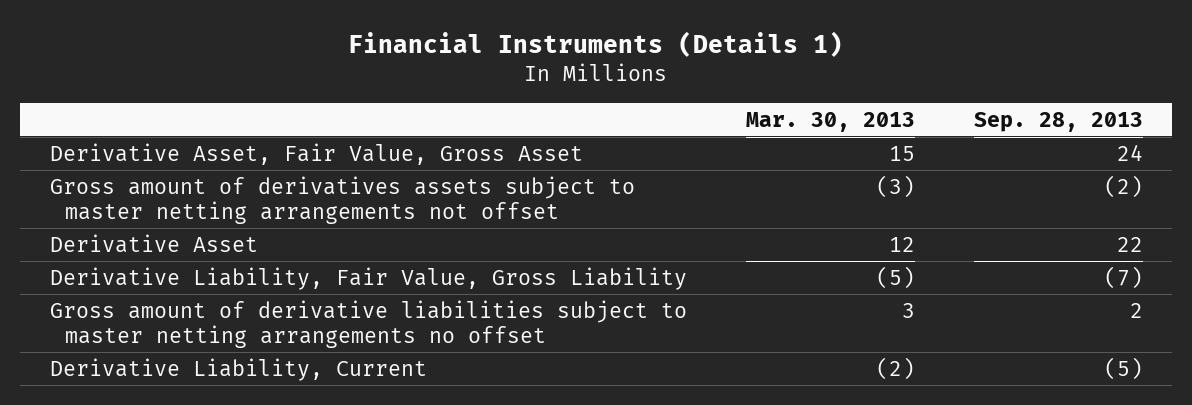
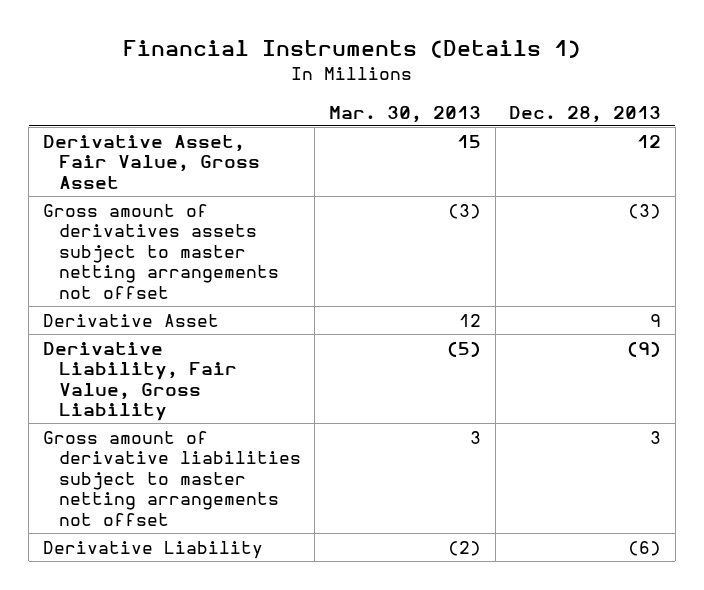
[973,111,1143,132] Sep. 28, 2013 -> none
none -> [509,105,662,123] Dec. 28, 2013
[49,300,687,349] Gross amount of derivative liabilities subject to master netting arrangements no offset -> [43,430,301,526] Gross amount of derivative liabilities subject to master netting arrangements not offset
[49,358,427,382] Derivative Liability, Current -> [43,540,264,559] Derivative Liability

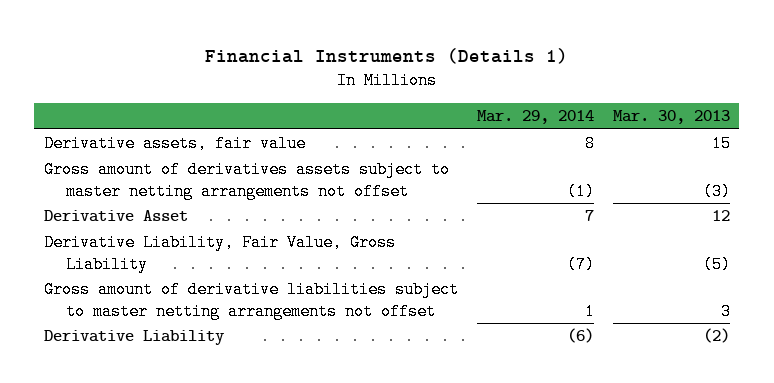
[509,105,662,123] Dec. 28, 2013 -> none
none -> [476,110,594,125] Mar. 29, 2014
[43,134,260,189] Derivative Asset, Fair Value, Gross Asset -> [43,135,306,153] Derivative assets, fair value

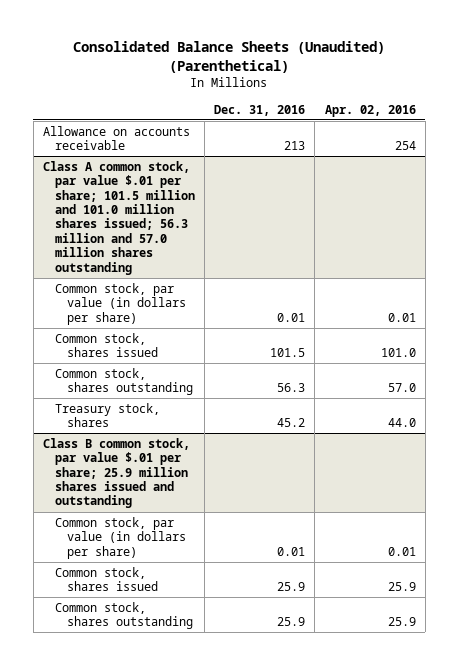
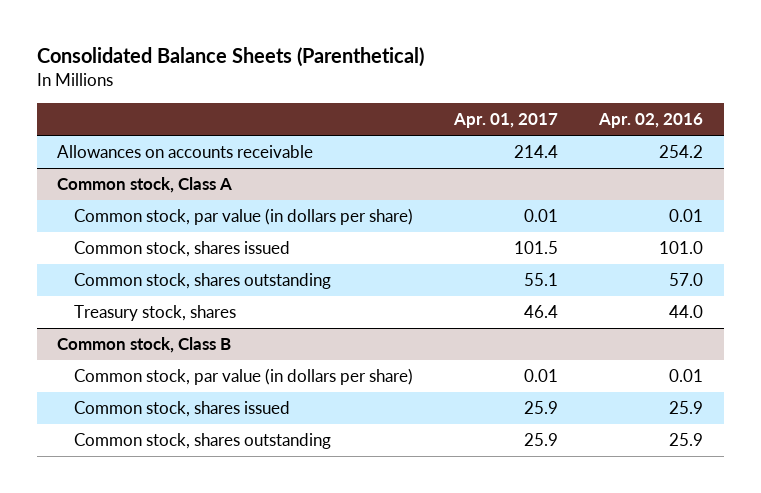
[73,41,386,73] Consolidated Balance Sheets (Unaudited) (Parenthetical) -> [36,47,424,68] Consolidated Balance Sheets (Parenthetical)
[214,104,306,116] Dec. 31, 2016 -> none
none -> [452,113,558,129] Apr. 01, 2017
[43,125,191,151] Allowance on accounts receivable -> [57,145,314,159] Allowances on accounts receivable
[394,141,416,151] 254 -> [659,145,704,159] 254.2
[43,160,195,275] Class A common stock, par value $.01 per share; 101.5 million and 101.0 million shares issued; 56.3 million and 57.0 million shares outstanding -> [57,177,233,194] Common stock, Class A
[43,437,191,509] Class B common stock, par value $.01 per share; 25.9 million shares issued and outstanding -> [57,337,232,354] Common stock, Class B

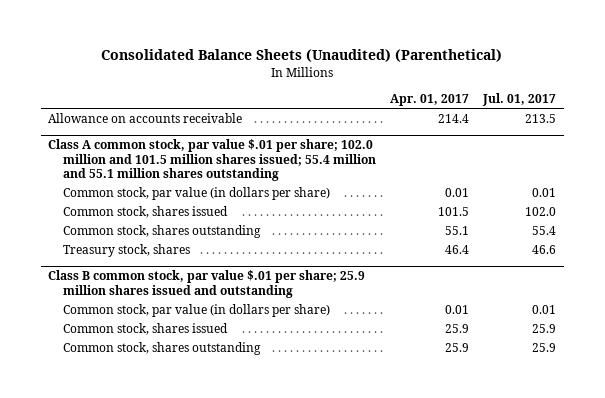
[36,47,424,68] Consolidated Balance Sheets (Parenthetical) -> [101,49,503,63] Consolidated Balance Sheets (Unaudited) (Parenthetical)
[598,113,704,129] Apr. 02, 2016 -> none
none -> [482,92,557,106] Jul. 01, 2017
[57,145,314,159] Allowances on accounts receivable -> [48,113,243,124] Allowance on accounts receivable
[57,177,233,194] Common stock, Class A -> [48,139,377,182] Class A common stock, par value $.01 per share; 102.0 million and 101.5 million shares issued; 55.4 million and 55.1 million shares outstanding
[57,337,232,354] Common stock, Class B -> [48,270,366,298] Class B common stock, par value $.01 per share; 25.9 million shares issued and outstanding

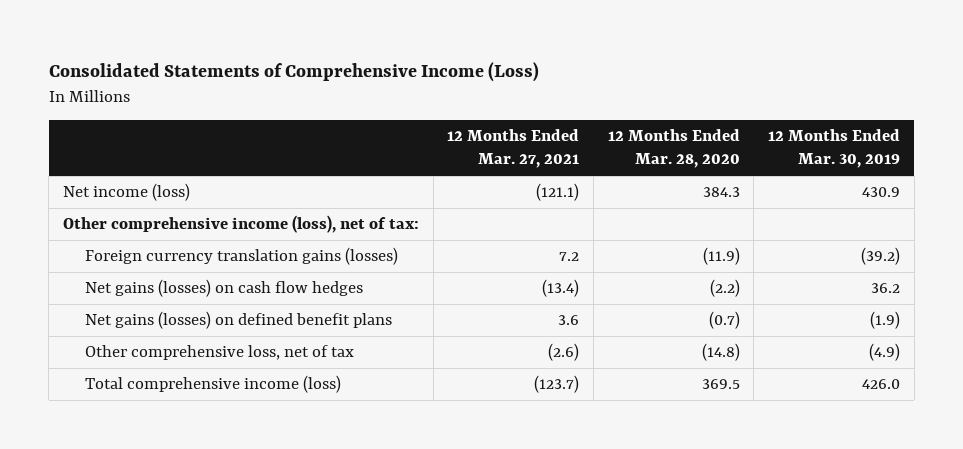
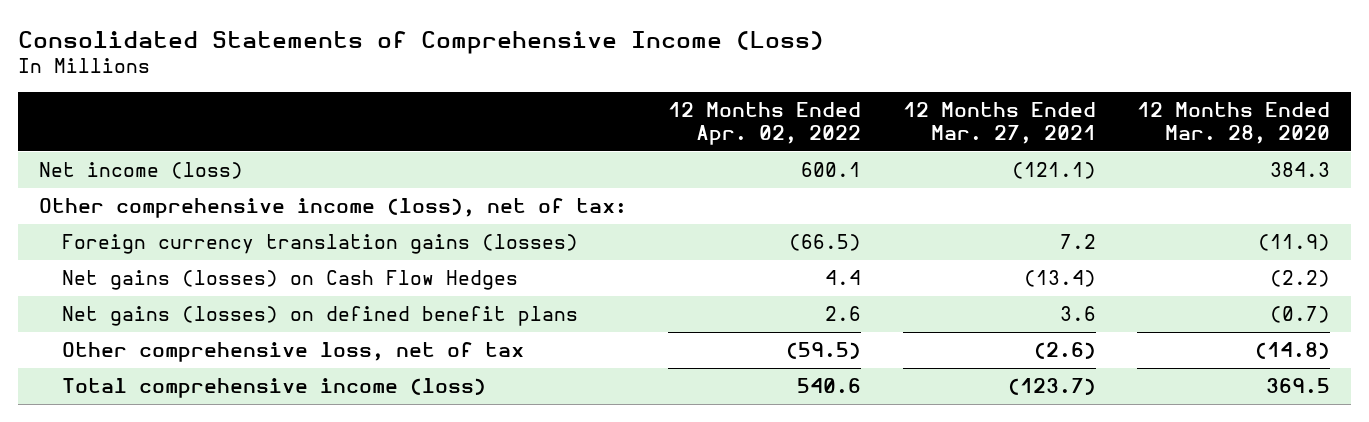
[768,129,901,169] 12 Months Ended Mar. 30, 2019 -> none
none -> [668,102,862,146] 12 Months Ended Apr. 02, 2022
[84,279,363,298] Net gains (losses) on cash flow hedges -> [61,270,518,291] Net gains (losses) on Cash Flow Hedges

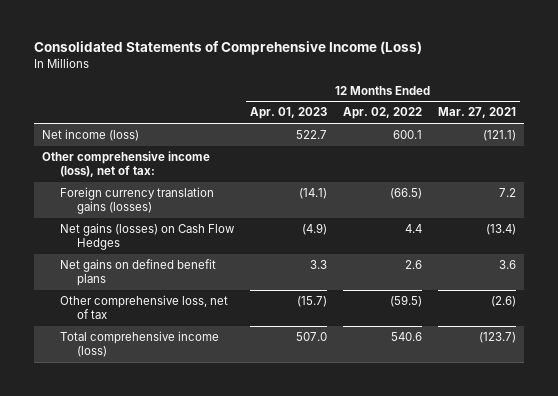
[1137,102,1331,145] 12 Months Ended Mar. 28, 2020 -> none
none -> [249,107,327,120] Apr. 01, 2023
[61,306,578,327] Net gains (losses) on defined benefit plans -> [59,259,216,286] Net gains on defined benefit plans

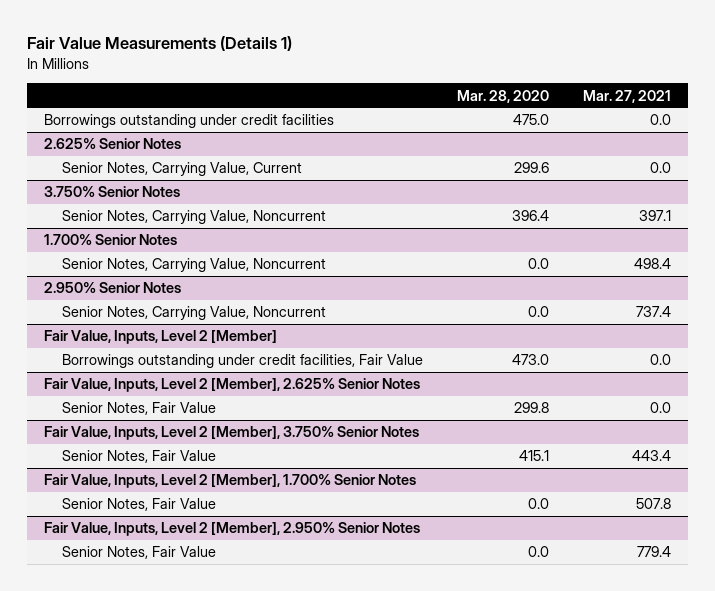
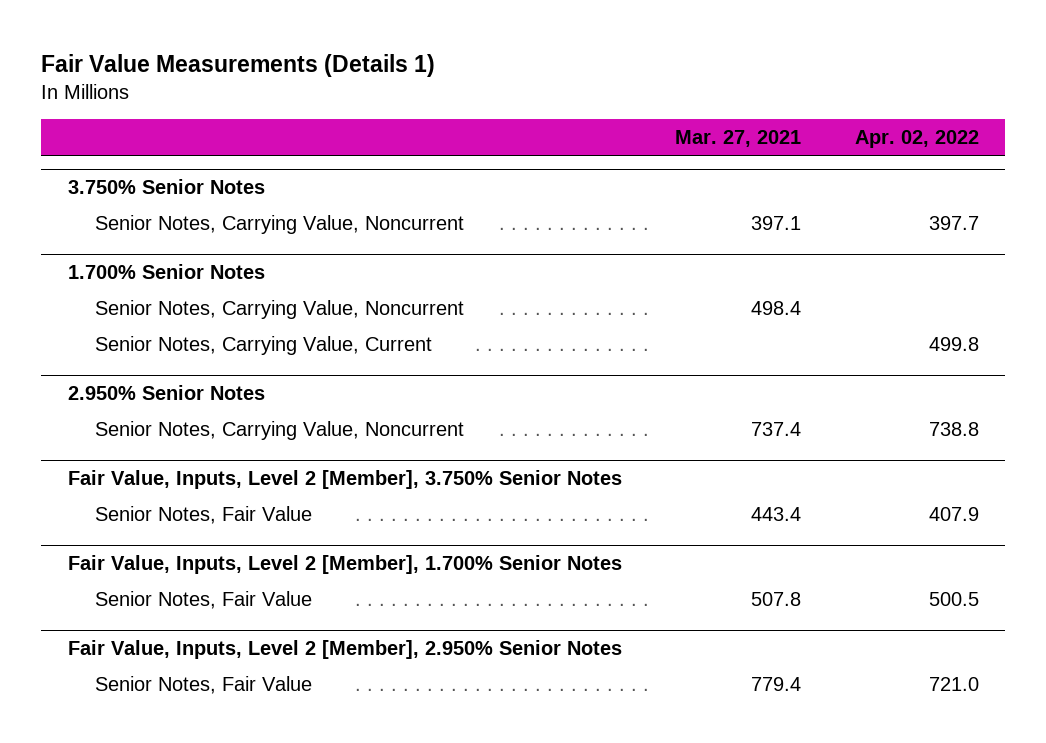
[457,89,550,103] Mar. 28, 2020 -> none
none -> [854,130,979,149] Apr. 02, 2022
[43,114,334,129] Borrowings outstanding under credit facilities -> none
[43,138,181,150] 2.625% Senior Notes -> none
[62,162,303,177] Senior Notes, Carrying Value, Current -> none
none -> [95,335,433,355] Senior Notes, Carrying Value, Current
[43,330,277,345] Fair Value, Inputs, Level 2 [Member] -> none
[62,354,424,369] Borrowings outstanding under credit facilities, Fair Value -> none
[43,378,420,393] Fair Value, Inputs, Level 2 [Member], 2.625% Senior Notes -> none
[62,402,217,416] Senior Notes, Fair Value -> none

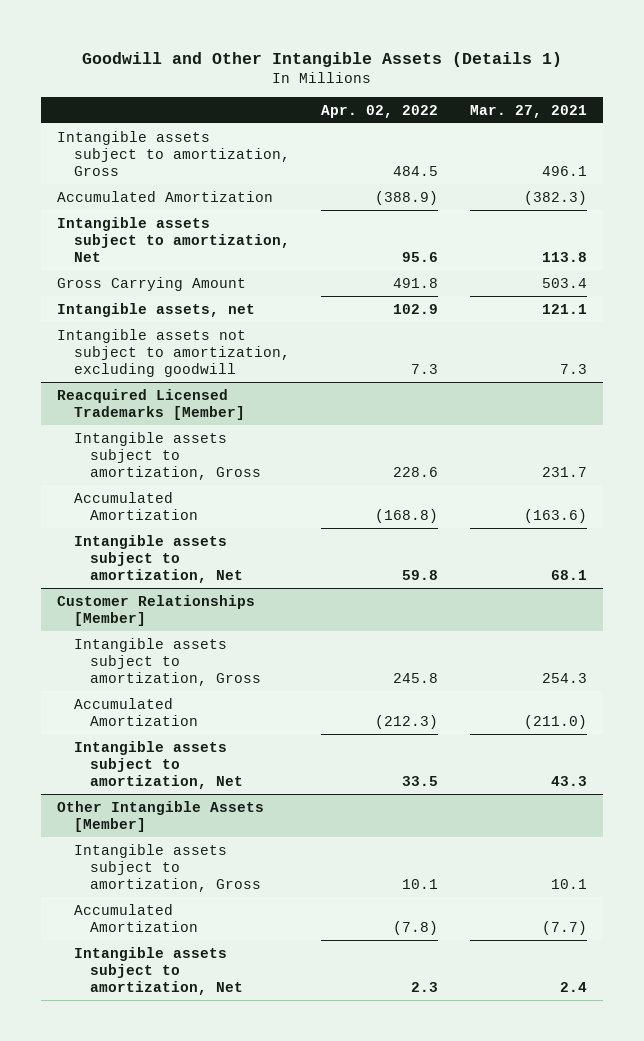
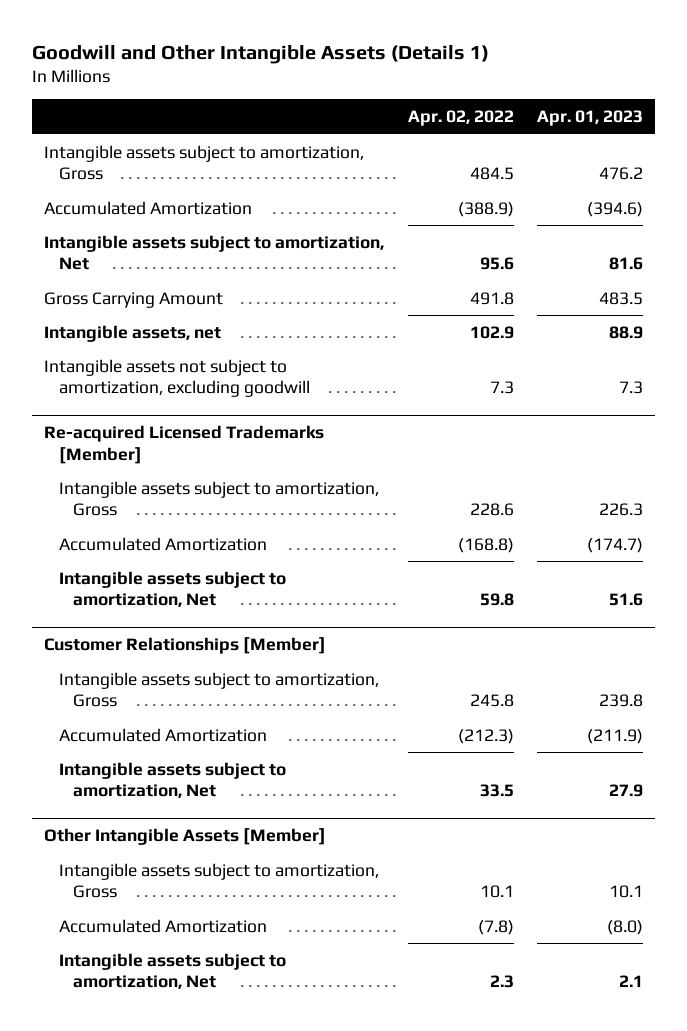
[470,104,588,118] Mar. 27, 2021 -> none
none -> [537,110,644,127] Apr. 01, 2023
[57,388,245,420] Reacquired Licensed Trademarks [Member] -> [43,425,324,465] Re-acquired Licensed Trademarks [Member]

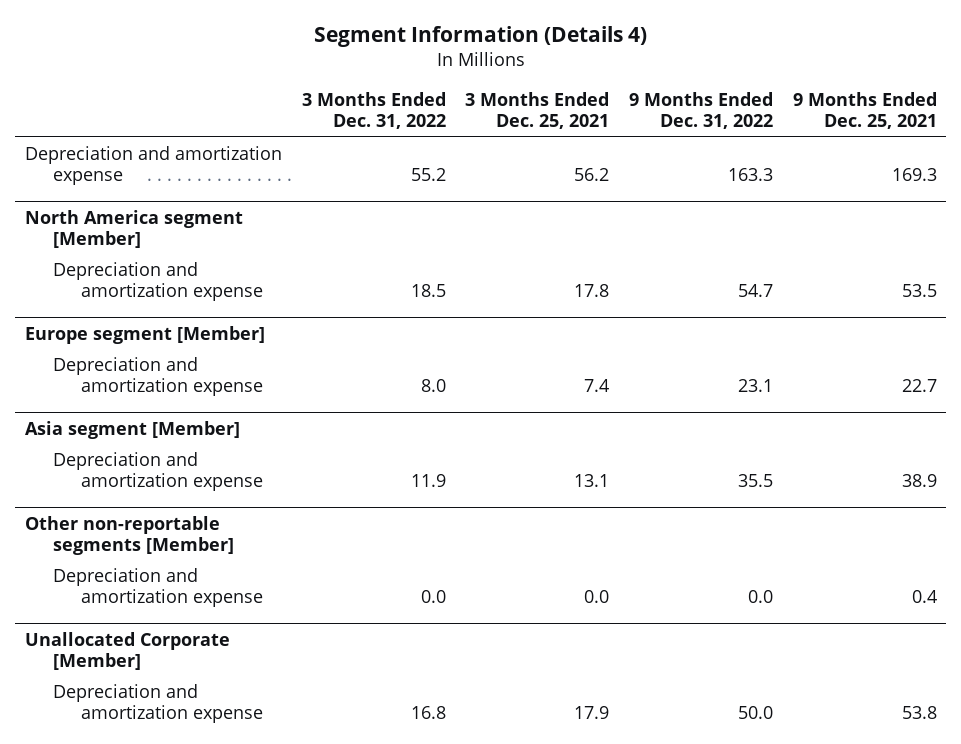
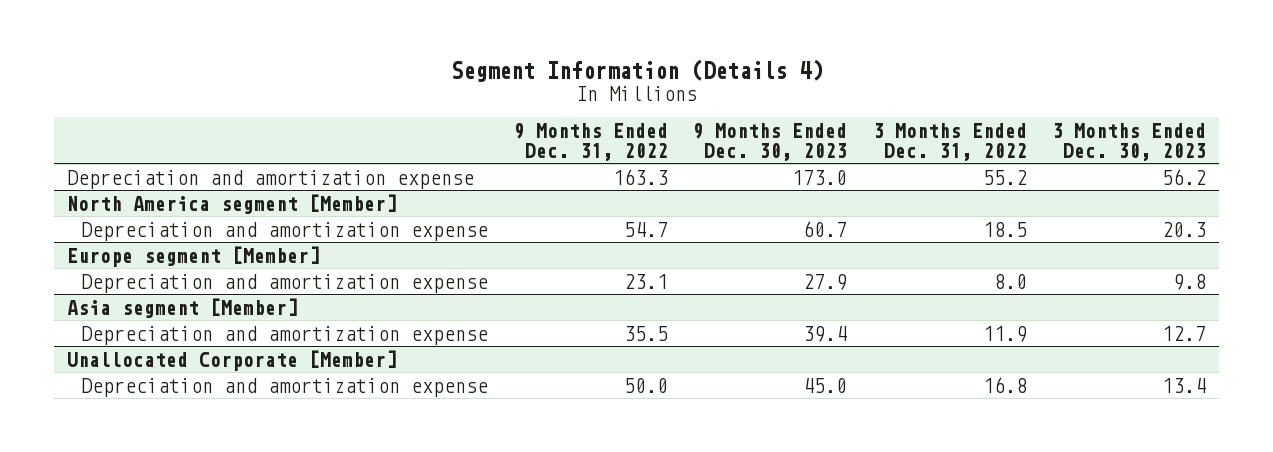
[465,92,610,130] 3 Months Ended Dec. 25, 2021 -> none
[792,92,937,130] 9 Months Ended Dec. 25, 2021 -> none
none -> [693,122,848,161] 9 Months Ended Dec. 30, 2023
none -> [1052,122,1207,161] 3 Months Ended Dec. 30, 2023
[24,515,234,555] Other non-reportable segments [Member] -> none
[52,568,264,608] Depreciation and amortization expense -> none

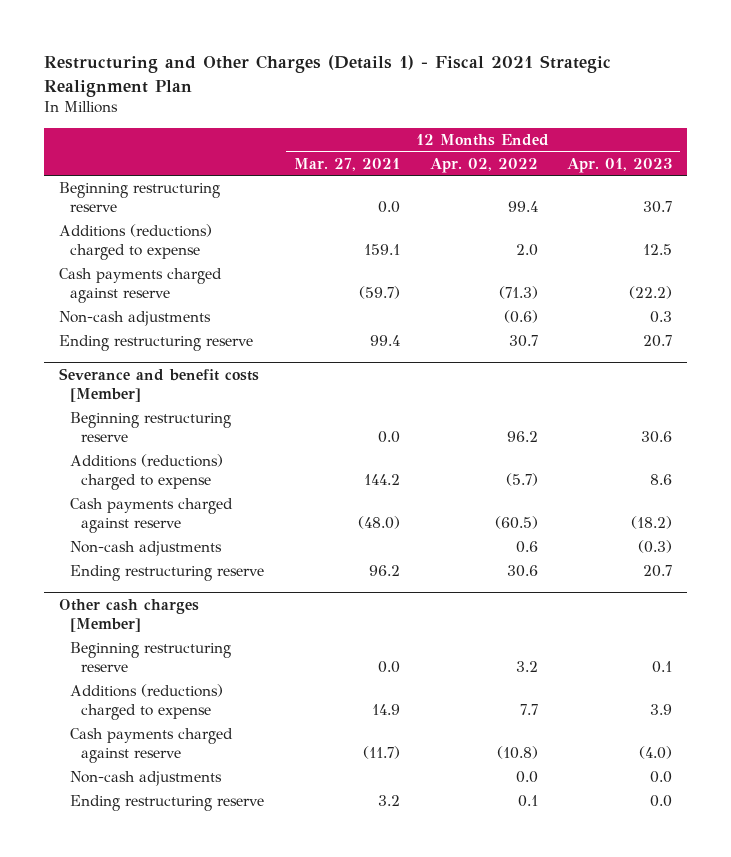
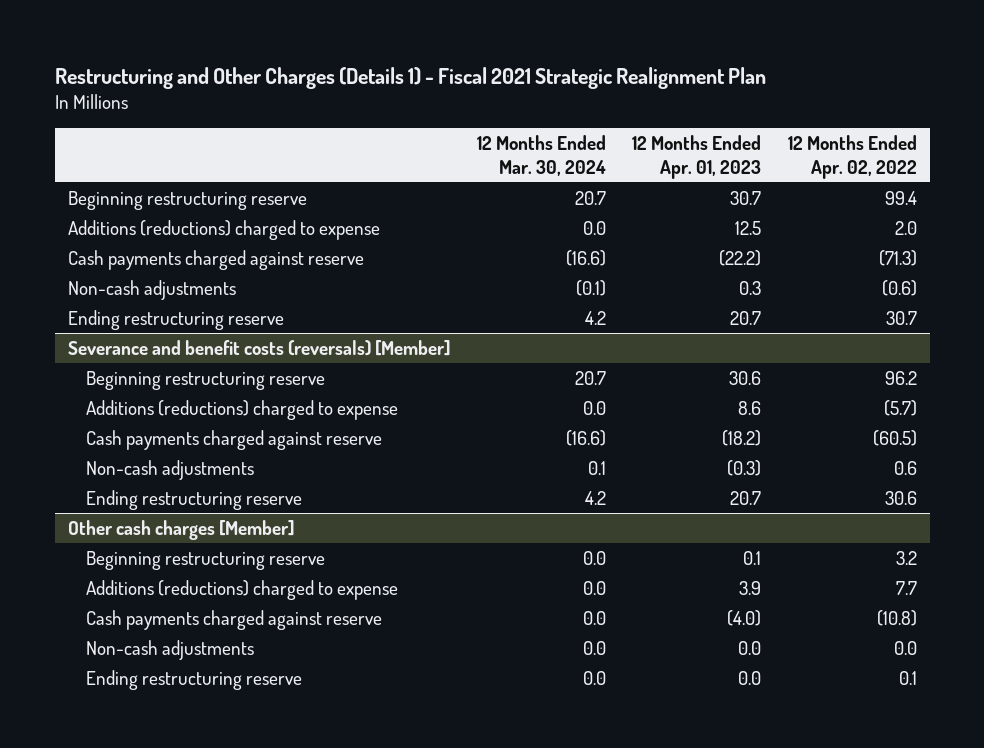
[293,157,400,171] Mar. 27, 2021 -> none
none -> [477,135,607,176] 12 Months Ended Mar. 30, 2024
[59,367,260,403] Severance and benefit costs [Member] -> [67,339,451,356] Severance and benefit costs (reversals) [Member]

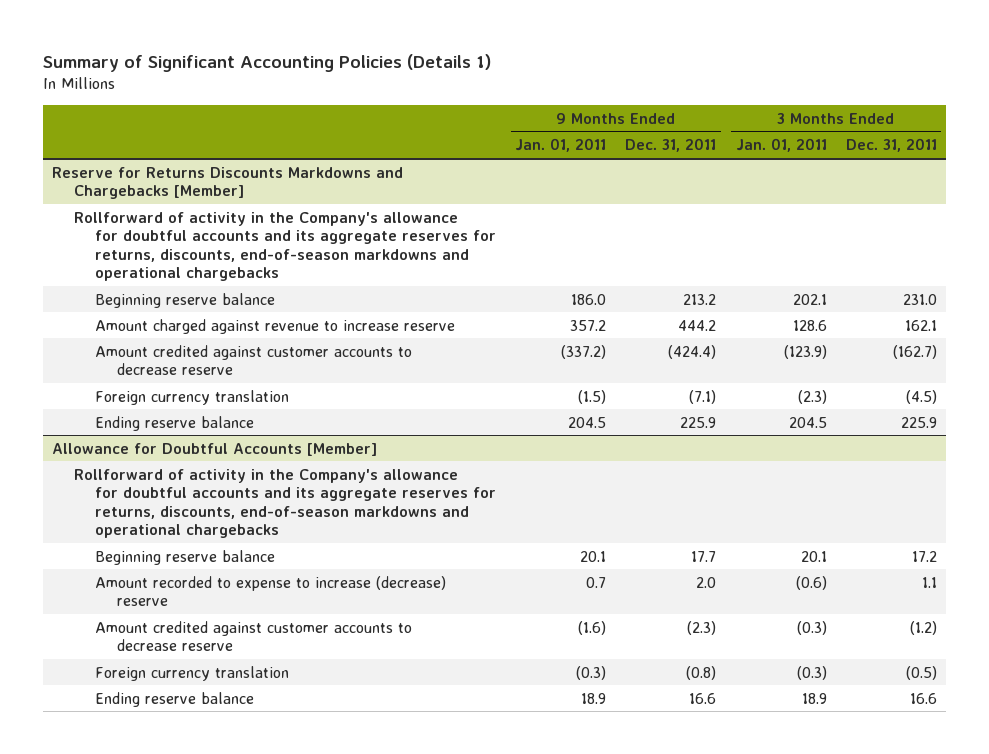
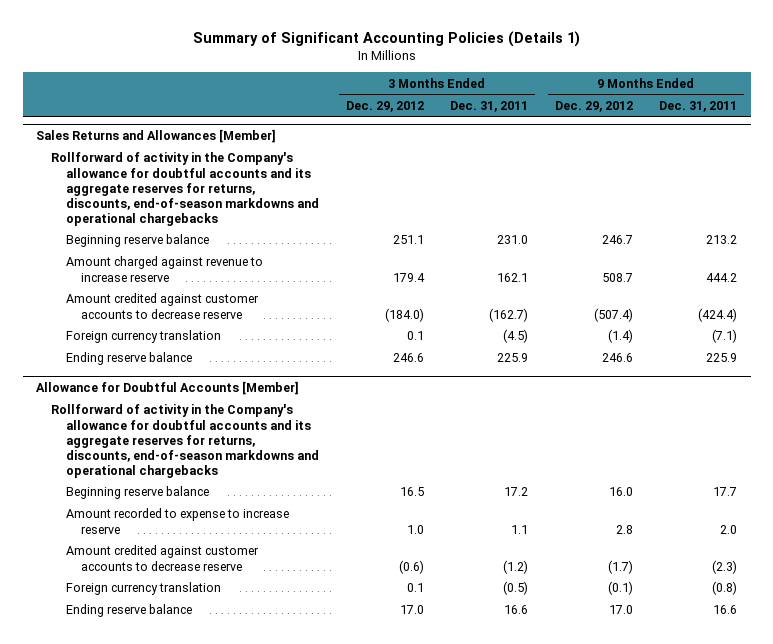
[515,138,607,153] Jan. 01, 2011 -> none
[735,138,827,153] Jan. 01, 2011 -> none
none -> [345,100,424,112] Dec. 29, 2012
none -> [554,100,633,112] Dec. 29, 2012
[52,166,404,200] Reserve for Returns Discounts Markdowns and Chargebacks [Member] -> none
none -> [36,129,277,144] Sales Returns and Allowances [Member]
[95,575,447,607] Amount recorded to expense to increase (decrease) reserve -> [65,508,289,534] Amount recorded to expense to increase reserve

